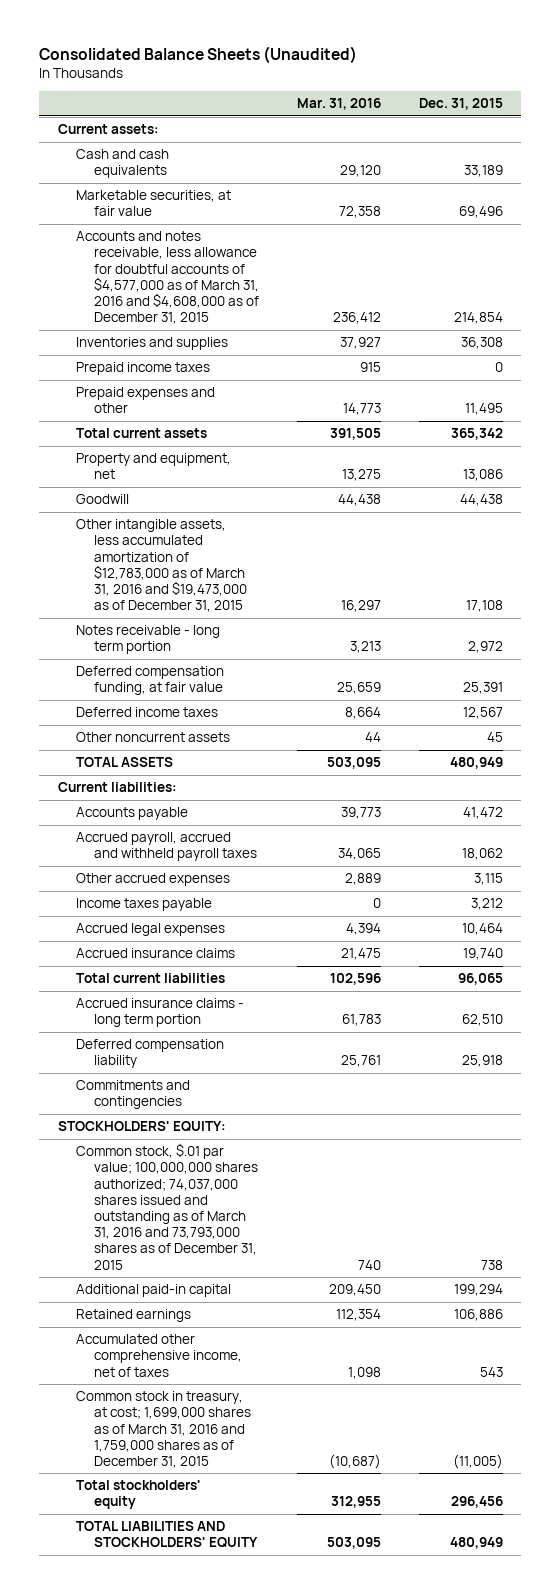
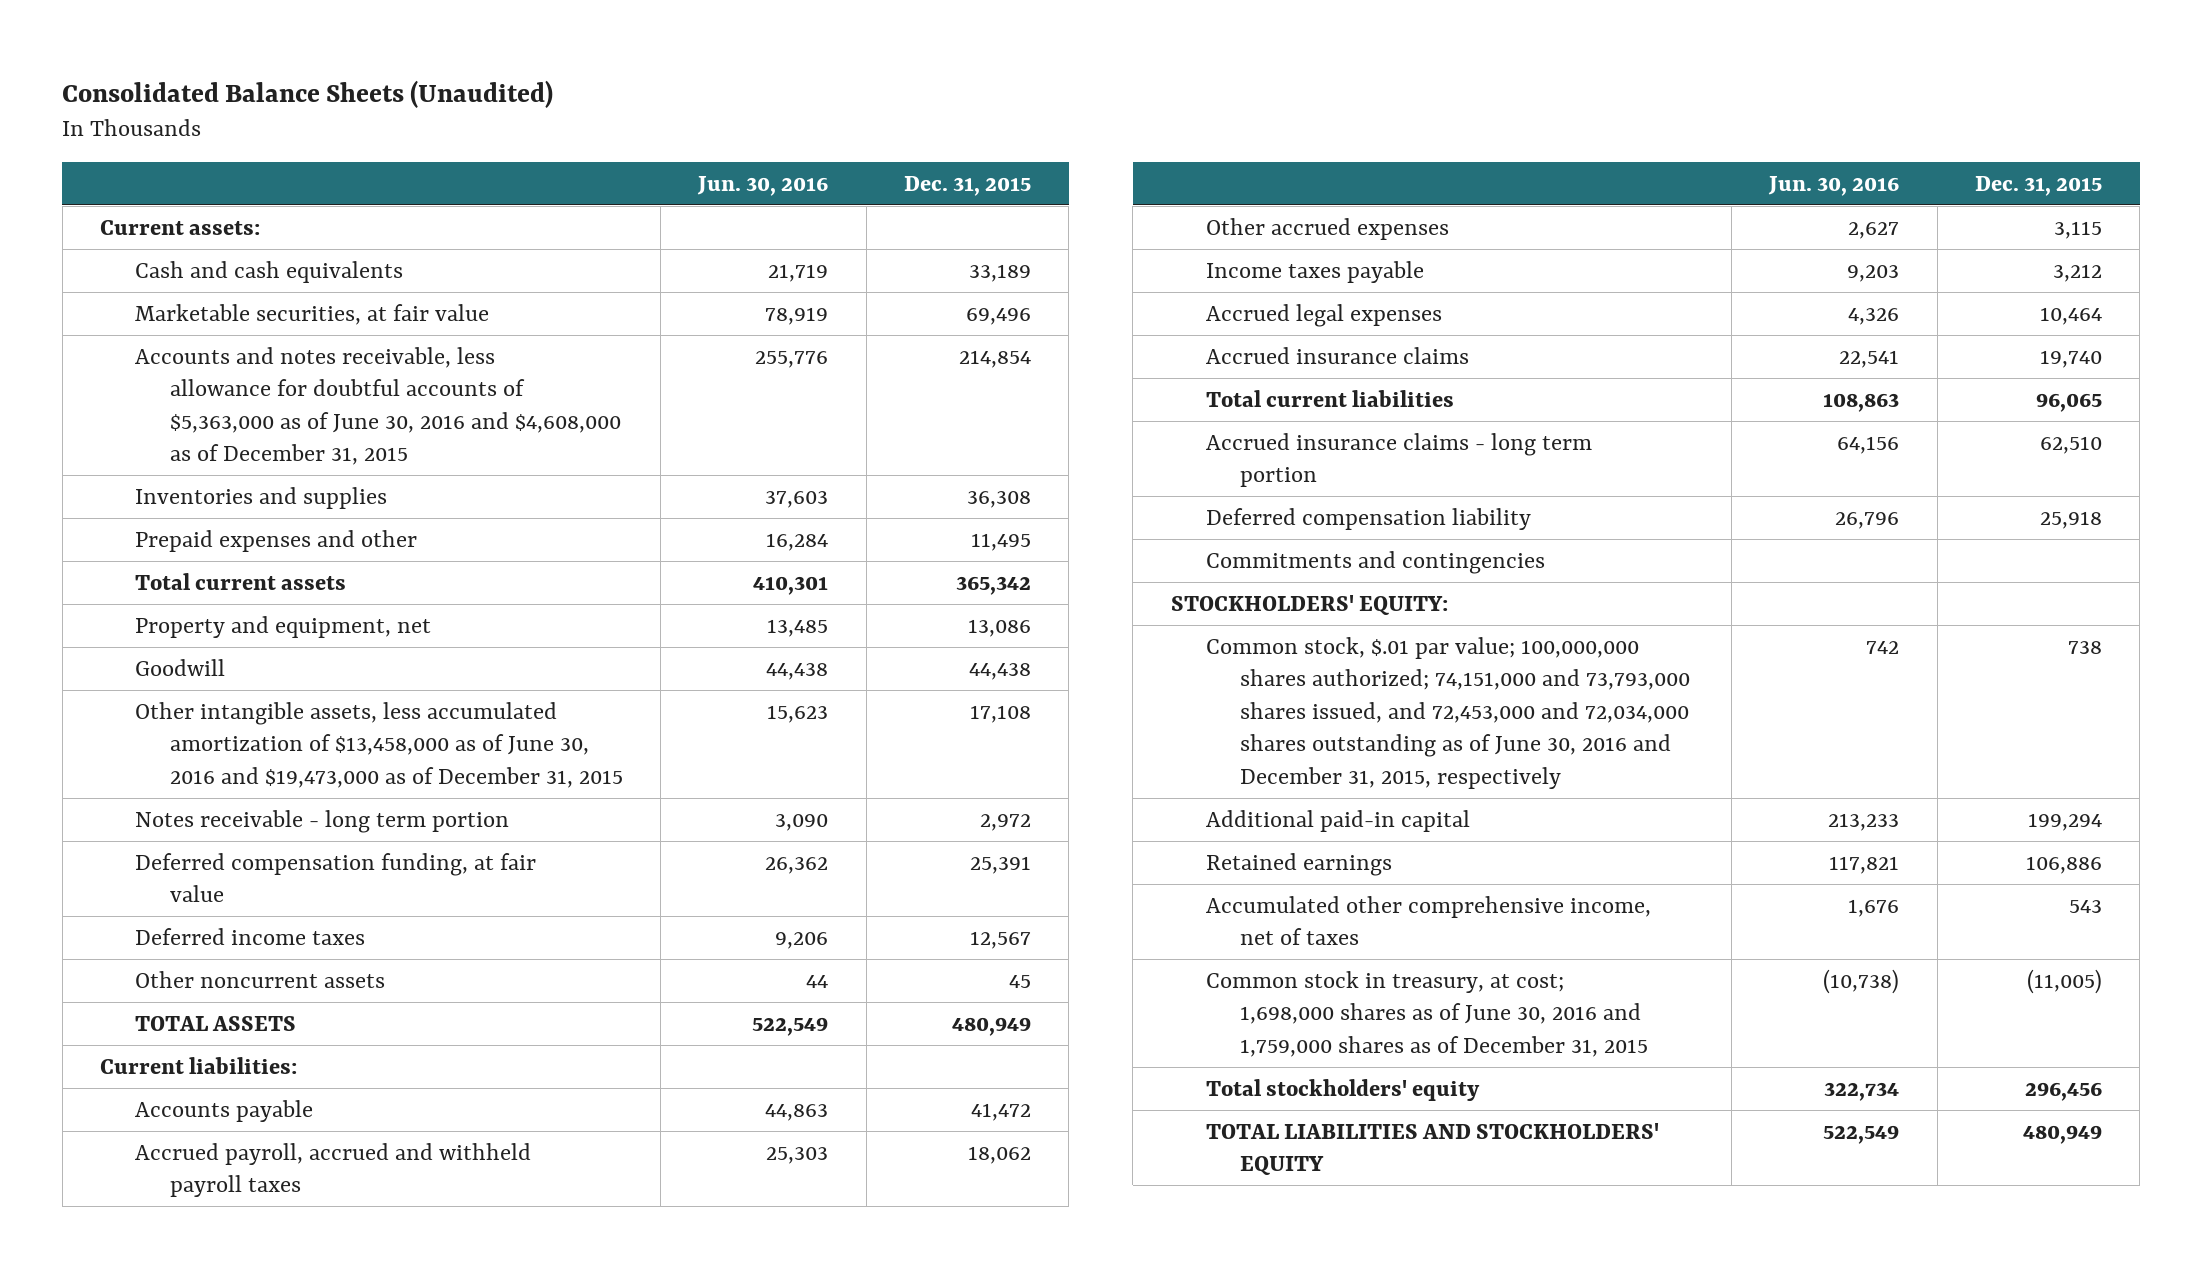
[296,98,381,111] Mar. 31, 2016 -> none
none -> [697,175,829,196] Jun. 30, 2016
[76,231,260,325] Accounts and notes receivable, less allowance for doubtful accounts of $4,577,000 as of March 31, 2016 and $4,608,000 as of December 31, 2015 -> [134,346,621,466] Accounts and notes receivable, less allowance for doubtful accounts of $5,363,000 as of June 30, 2016 and $4,608,000 as of December 31, 2015
[76,362,211,376] Prepaid income taxes -> none
[76,519,248,613] Other intangible assets, less accumulated amortization of $12,783,000 as of March 31, 2016 and $19,473,000 as of December 31, 2015 -> [134,701,623,788] Other intangible assets, less accumulated amortization of $13,458,000 as of June 30, 2016 and $19,473,000 as of December 31, 2015
[76,1143,259,1270] Common stock, $.01 par value; 100,000,000 shares authorized; 74,037,000 shares issued and outstanding as of March 31, 2016 and 73,793,000 shares as of December 31, 2015 -> [1205,636,1691,789] Common stock, $.01 par value; 100,000,000 shares authorized; 74,151,000 and 73,793,000 shares issued, and 72,453,000 and 72,034,000 shares outstanding as of June 30, 2016 and December 31, 2015, respectively
[76,1391,252,1469] Common stock in treasury, at cost; 1,699,000 shares as of March 31, 2016 and 1,759,000 shares as of December 31, 2015 -> [1205,970,1649,1057] Common stock in treasury, at cost; 1,698,000 shares as of June 30, 2016 and 1,759,000 shares as of December 31, 2015

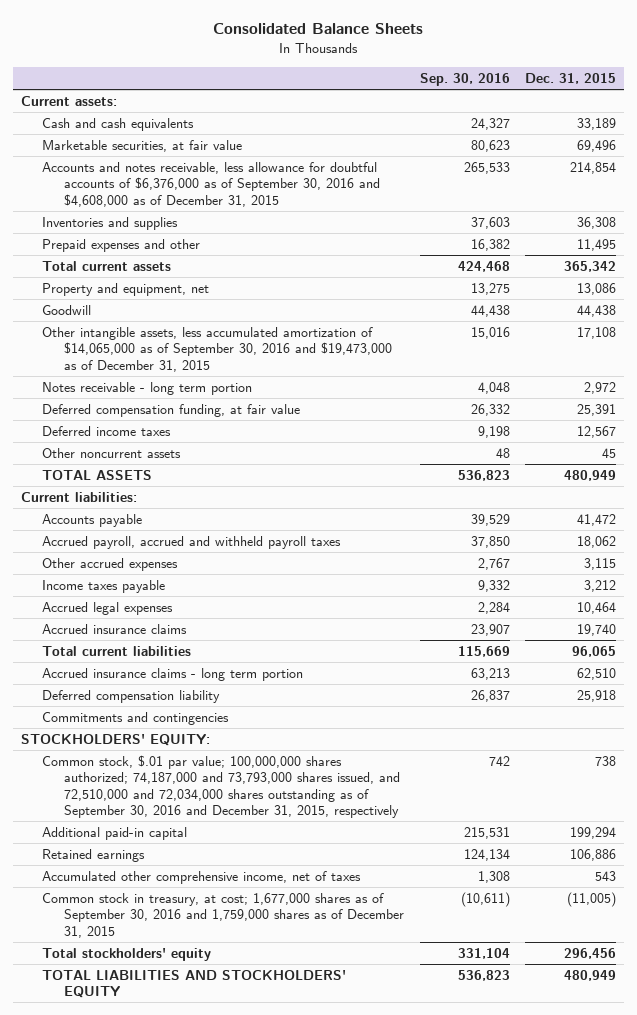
[62,79,554,108] Consolidated Balance Sheets (Unaudited) -> [213,23,424,35] Consolidated Balance Sheets
[697,175,829,196] Jun. 30, 2016 -> none
none -> [419,73,510,87] Sep. 30, 2016
[134,346,621,466] Accounts and notes receivable, less allowance for doubtful accounts of $5,363,000 as of June 30, 2016 and $4,608,000 as of December 31, 2015 -> [42,161,381,207] Accounts and notes receivable, less allowance for doubtful accounts of $6,376,000 as of September 30, 2016 and $4,608,000 as of December 31, 2015
[134,701,623,788] Other intangible assets, less accumulated amortization of $13,458,000 as of June 30, 2016 and $19,473,000 as of December 31, 2015 -> [42,326,393,372] Other intangible assets, less accumulated amortization of $14,065,000 as of September 30, 2016 and $19,473,000 as of December 31, 2015
[1205,636,1691,789] Common stock, $.01 par value; 100,000,000 shares authorized; 74,151,000 and 73,793,000 shares issued, and 72,453,000 and 72,034,000 shares outstanding as of June 30, 2016 and December 31, 2015, respectively -> [42,754,401,818] Common stock, $.01 par value; 100,000,000 shares authorized; 74,187,000 and 73,793,000 shares issued, and 72,510,000 and 72,034,000 shares outstanding as of September 30, 2016 and December 31, 2015, respectively
[1205,970,1649,1057] Common stock in treasury, at cost; 1,698,000 shares as of June 30, 2016 and 1,759,000 shares as of December 31, 2015 -> [42,892,405,938] Common stock in treasury, at cost; 1,677,000 shares as of September 30, 2016 and 1,759,000 shares as of December 31, 2015

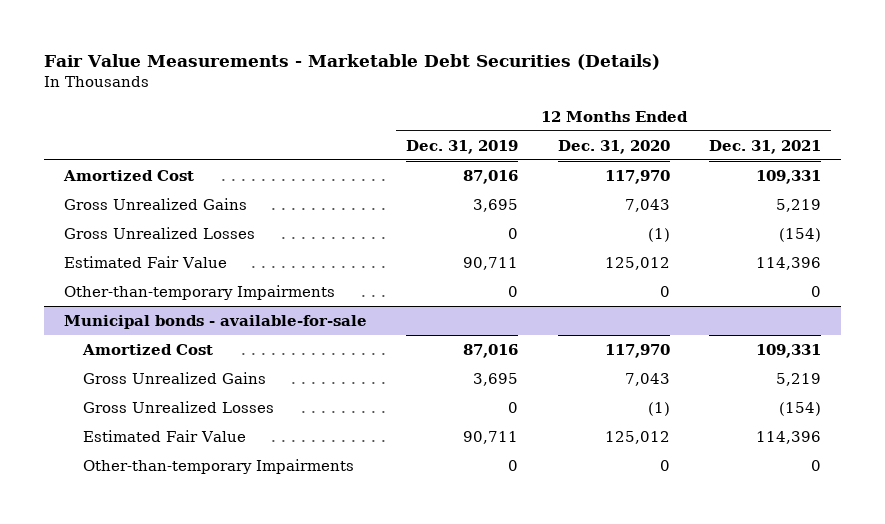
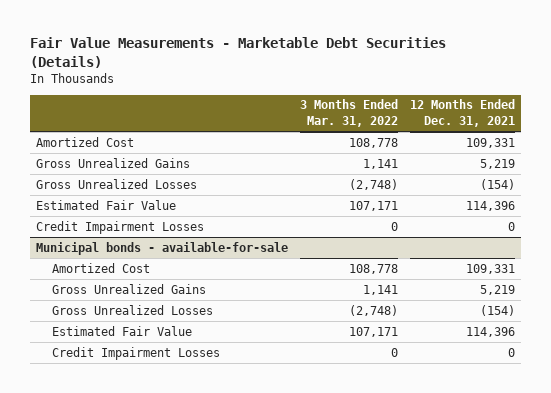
[406,139,519,154] Dec. 31, 2019 -> none
[557,139,670,154] Dec. 31, 2020 -> none
none -> [300,99,399,127] 3 Months Ended Mar. 31, 2022
[63,284,335,300] Other-than-temporary Impairments -> [35,220,204,234] Credit Impairment Losses
[82,458,354,474] Other-than-temporary Impairments -> [52,346,221,360] Credit Impairment Losses

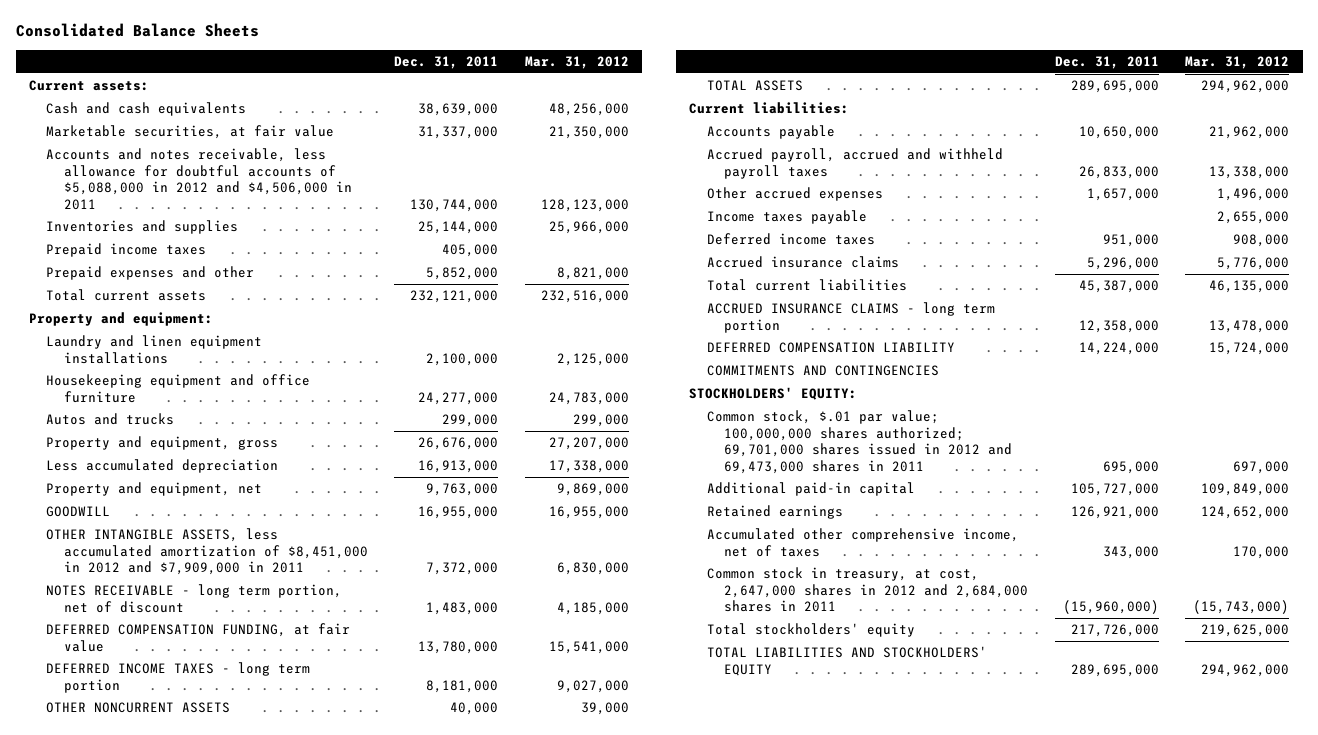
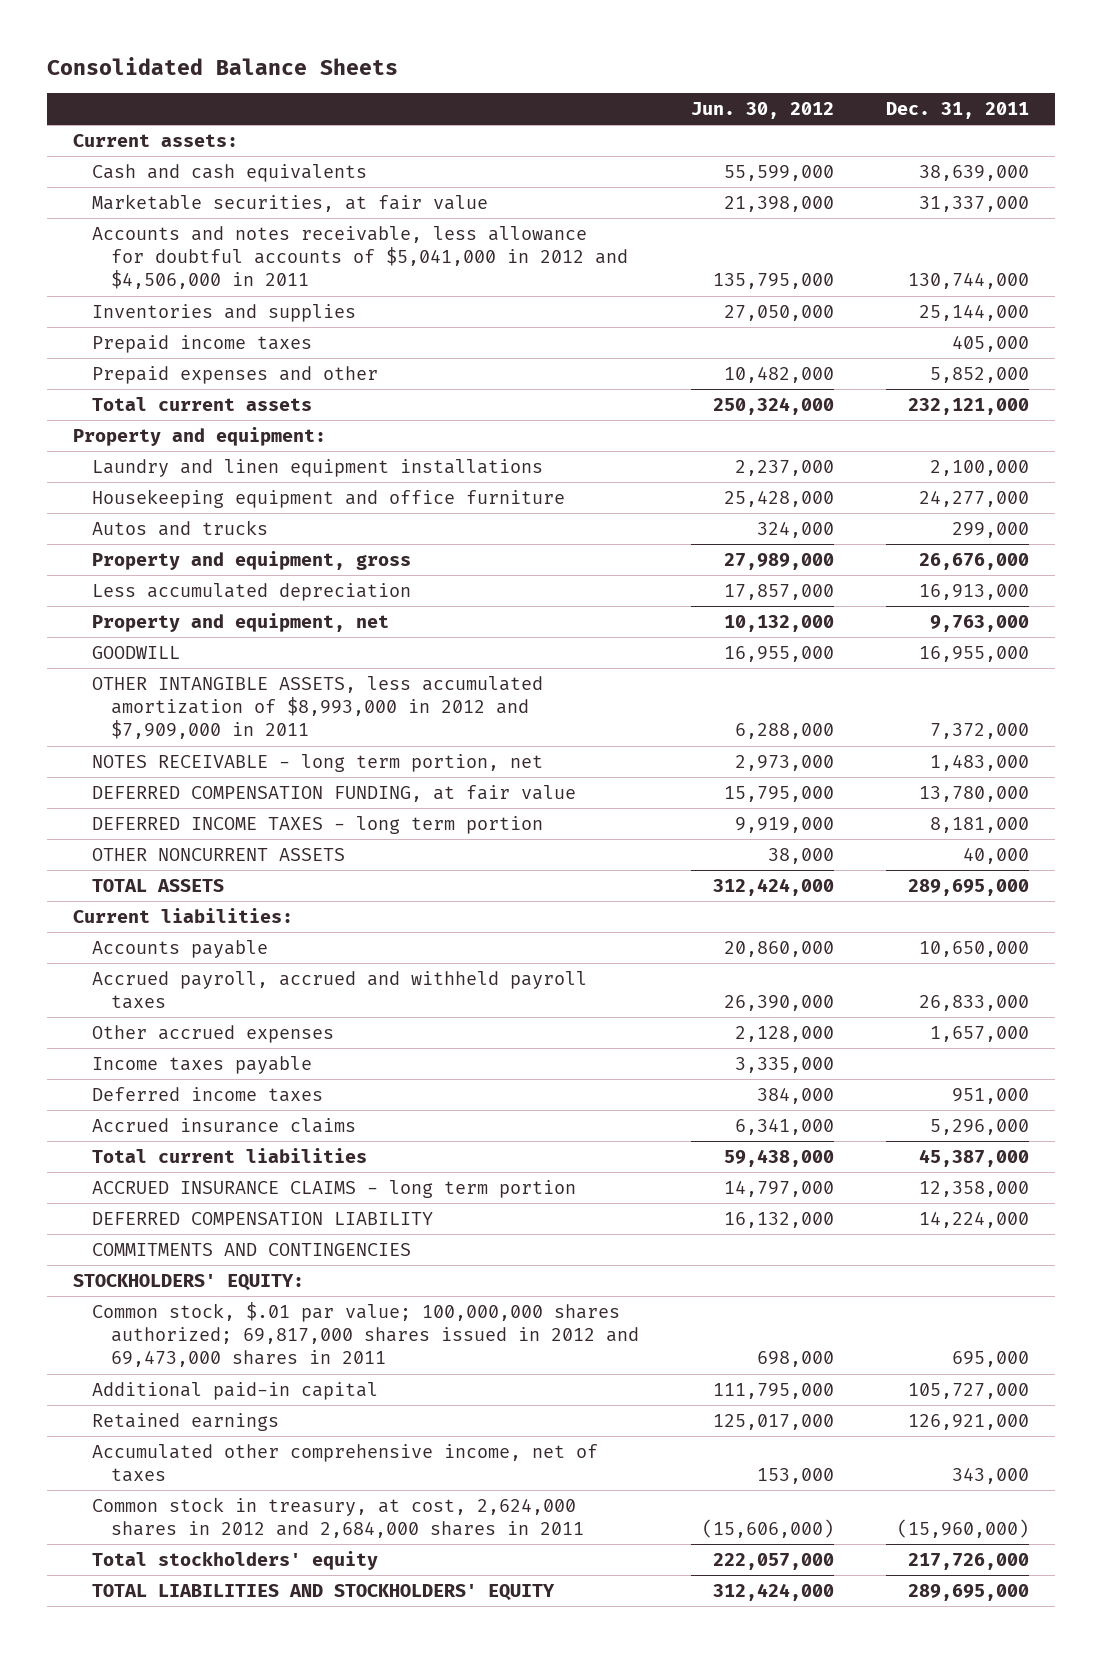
[524,55,629,69] Mar. 31, 2012 -> none
none -> [690,102,834,120] Jun. 30, 2012
[46,148,352,210] Accounts and notes receivable, less allowance for doubtful accounts of $5,088,000 in 2012 and $4,506,000 in 2011 -> [92,225,629,290] Accounts and notes receivable, less allowance for doubtful accounts of $5,041,000 in 2012 and $4,506,000 in 2011
[46,528,368,576] OTHER INTANGIBLE ASSETS, less accumulated amortization of $8,451,000 in 2012 and $7,909,000 in 2011 -> [92,675,544,740] OTHER INTANGIBLE ASSETS, less accumulated amortization of $8,993,000 in 2012 and $7,909,000 in 2011
[46,584,343,613] NOTES RECEIVABLE - long term portion, net of discount -> [92,753,544,772] NOTES RECEIVABLE - long term portion, net
[706,410,1013,474] Common stock, $.01 par value; 100,000,000 shares authorized; 69,701,000 shares issued in 2012 and 69,473,000 shares in 2011 -> [92,1301,640,1368] Common stock, $.01 par value; 100,000,000 shares authorized; 69,817,000 shares issued in 2012 and 69,473,000 shares in 2011
[706,567,1029,613] Common stock in treasury, at cost, 2,647,000 shares in 2012 and 2,684,000 shares in 2011 -> [92,1496,585,1539] Common stock in treasury, at cost, 2,624,000 shares in 2012 and 2,684,000 shares in 2011

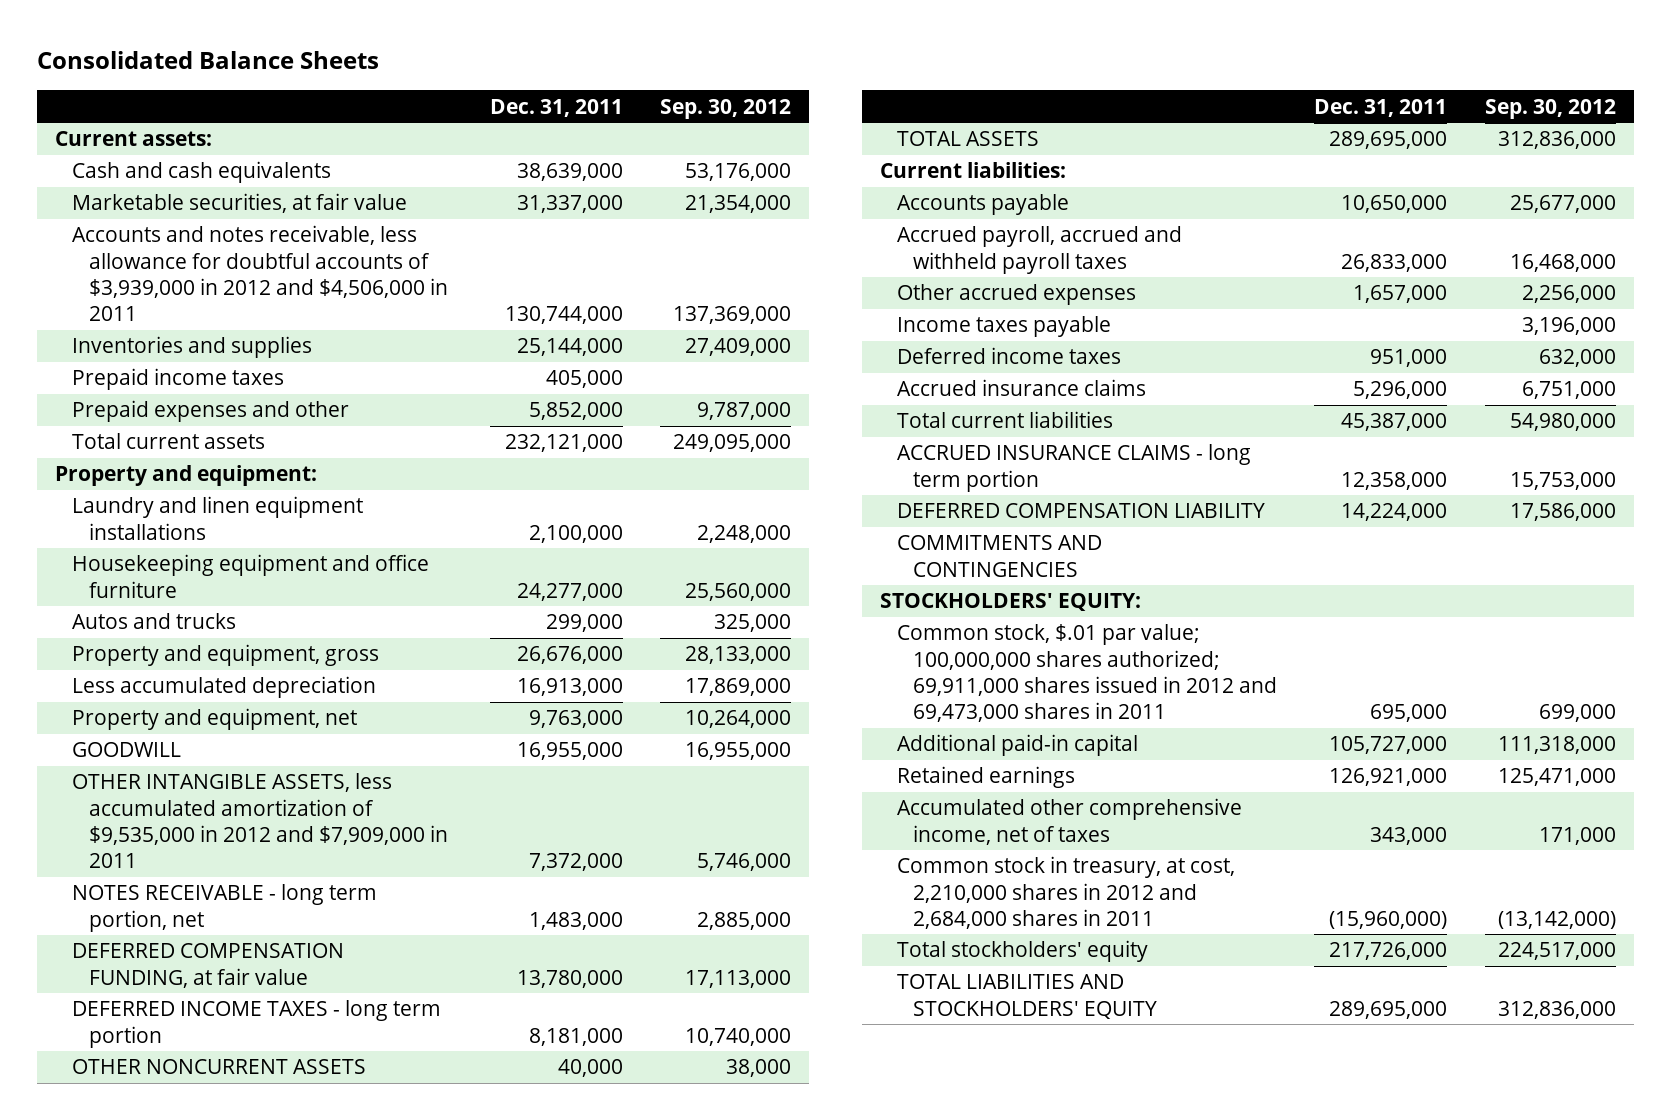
[690,102,834,120] Jun. 30, 2012 -> none
none -> [659,98,791,119] Sep. 30, 2012
[92,225,629,290] Accounts and notes receivable, less allowance for doubtful accounts of $5,041,000 in 2012 and $4,506,000 in 2011 -> [72,225,448,322] Accounts and notes receivable, less allowance for doubtful accounts of $3,939,000 in 2012 and $4,506,000 in 2011
[92,675,544,740] OTHER INTANGIBLE ASSETS, less accumulated amortization of $8,993,000 in 2012 and $7,909,000 in 2011 -> [72,773,448,869] OTHER INTANGIBLE ASSETS, less accumulated amortization of $9,535,000 in 2012 and $7,909,000 in 2011
[92,1301,640,1368] Common stock, $.01 par value; 100,000,000 shares authorized; 69,817,000 shares issued in 2012 and 69,473,000 shares in 2011 -> [896,624,1278,723] Common stock, $.01 par value; 100,000,000 shares authorized; 69,911,000 shares issued in 2012 and 69,473,000 shares in 2011
[92,1496,585,1539] Common stock in treasury, at cost, 2,624,000 shares in 2012 and 2,684,000 shares in 2011 -> [896,856,1235,929] Common stock in treasury, at cost, 2,210,000 shares in 2012 and 2,684,000 shares in 2011

